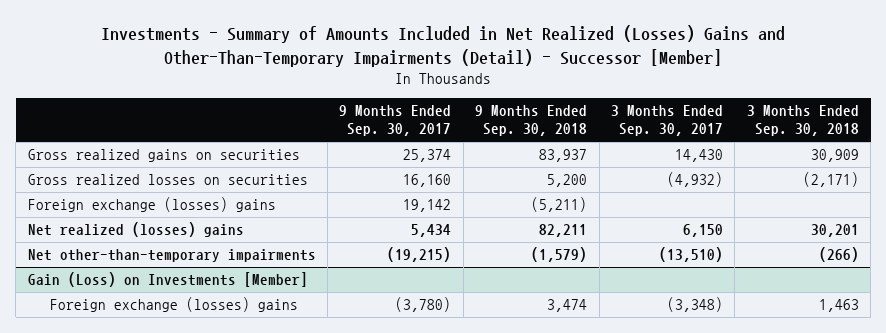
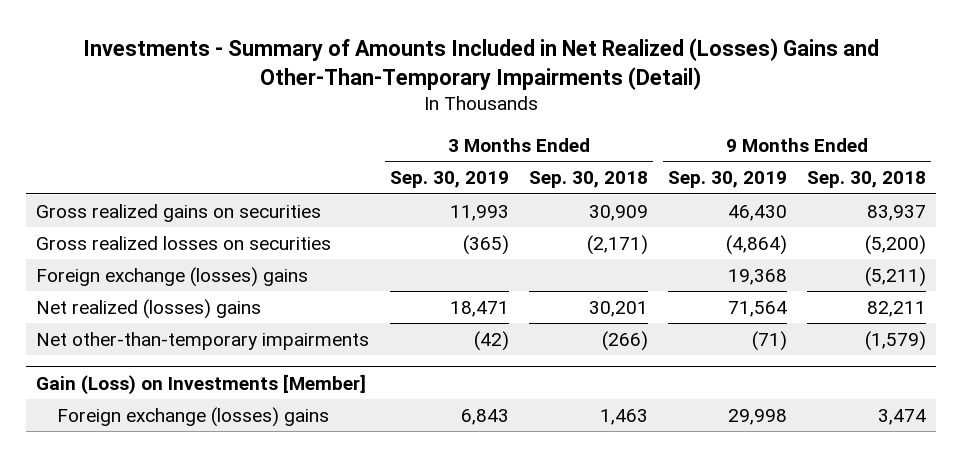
[101,25,786,67] Investments - Summary of Amounts Included in Net Realized (Losses) Gains and Other-Than-Temporary Impairments (Detail) - Successor [Member] -> [83,37,880,90] Investments - Summary of Amounts Included in Net Realized (Losses) Gains and Other-Than-Temporary Impairments (Detail)
[339,105,452,137] 9 Months Ended Sep. 30, 2017 -> none
[610,105,723,137] 3 Months Ended Sep. 30, 2017 -> none
none -> [389,171,509,189] Sep. 30, 2019
none -> [667,171,787,189] Sep. 30, 2019
[547,174,588,188] 5,200 -> [864,234,926,255] (5,200)

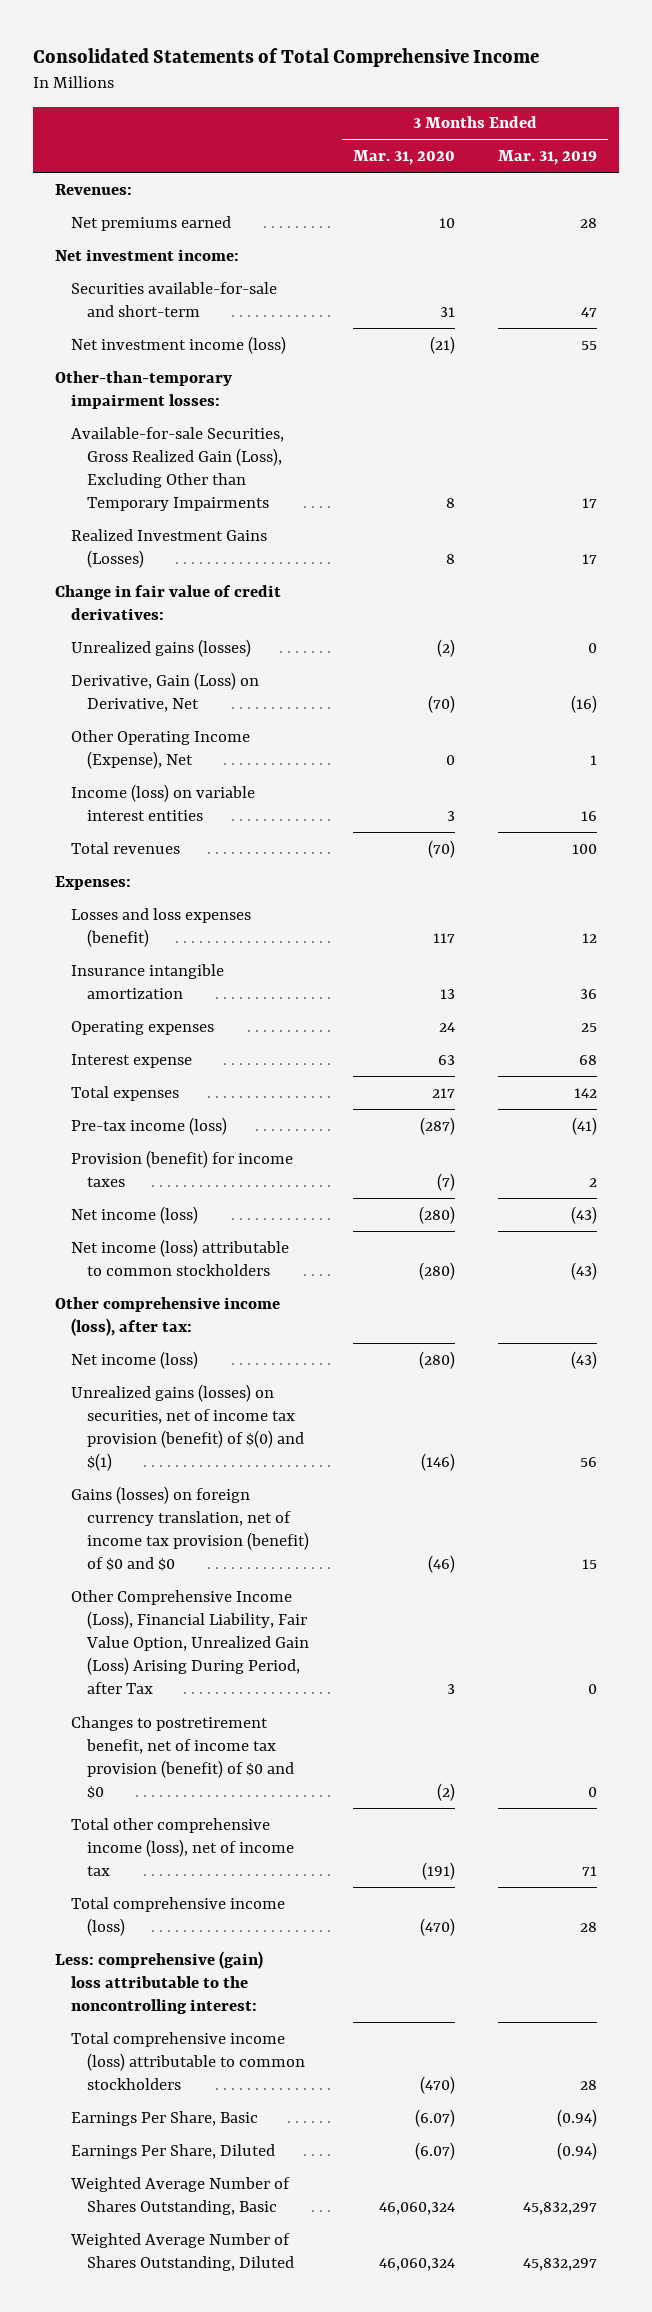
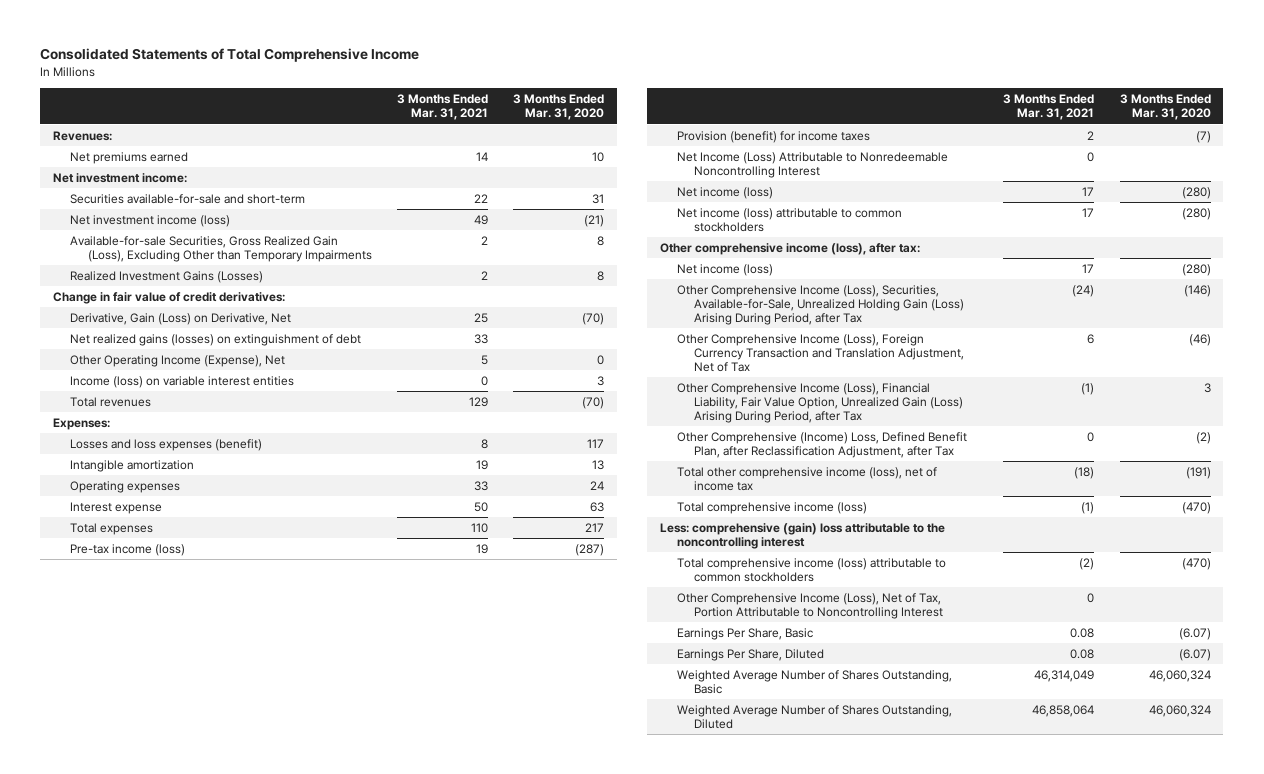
[498,150,598,166] Mar. 31, 2019 -> none
none -> [396,94,488,121] 3 Months Ended Mar. 31, 2021
[55,370,233,409] Other-than-temporary impairment losses: -> none
[71,638,252,657] Unrealized gains (losses) -> none
none -> [70,333,362,346] Net realized gains (losses) on extinguishment of debt
[71,963,225,999] Insurance intangible amortization -> [70,459,195,472] Intangible amortization
none -> [677,151,949,179] Net Income (Loss) Attributable to Nonredeemable Noncontrolling Interest
[71,1383,305,1472] Unrealized gains (losses) on securities, net of income tax provision (benefit) of $(0) and $(1) -> [677,284,965,326] Other Comprehensive Income (Loss), Securities, Available-for-Sale, Unrealized Holding Gain (Loss) Arising During Period, after Tax
[71,1485,310,1572] Gains (losses) on foreign currency translation, net of income tax provision (benefit) of $0 and $0 -> [677,333,965,373] Other Comprehensive Income (Loss), Foreign Currency Transaction and Translation Adjustment, Net of Tax
[71,1715,295,1800] Changes to postretirement benefit, net of income tax provision (benefit) of $0 and $0 -> [677,431,968,459] Other Comprehensive (Income) Loss, Defined Benefit Plan, after Reclassification Adjustment, after Tax
[55,1950,264,2015] Less: comprehensive (gain) loss attributable to the noncontrolling interest: -> [659,522,945,550] Less: comprehensive (gain) loss attributable to the noncontrolling interest
none -> [677,592,944,620] Other Comprehensive Income (Loss), Net of Tax, Portion Attributable to Noncontrolling Interest

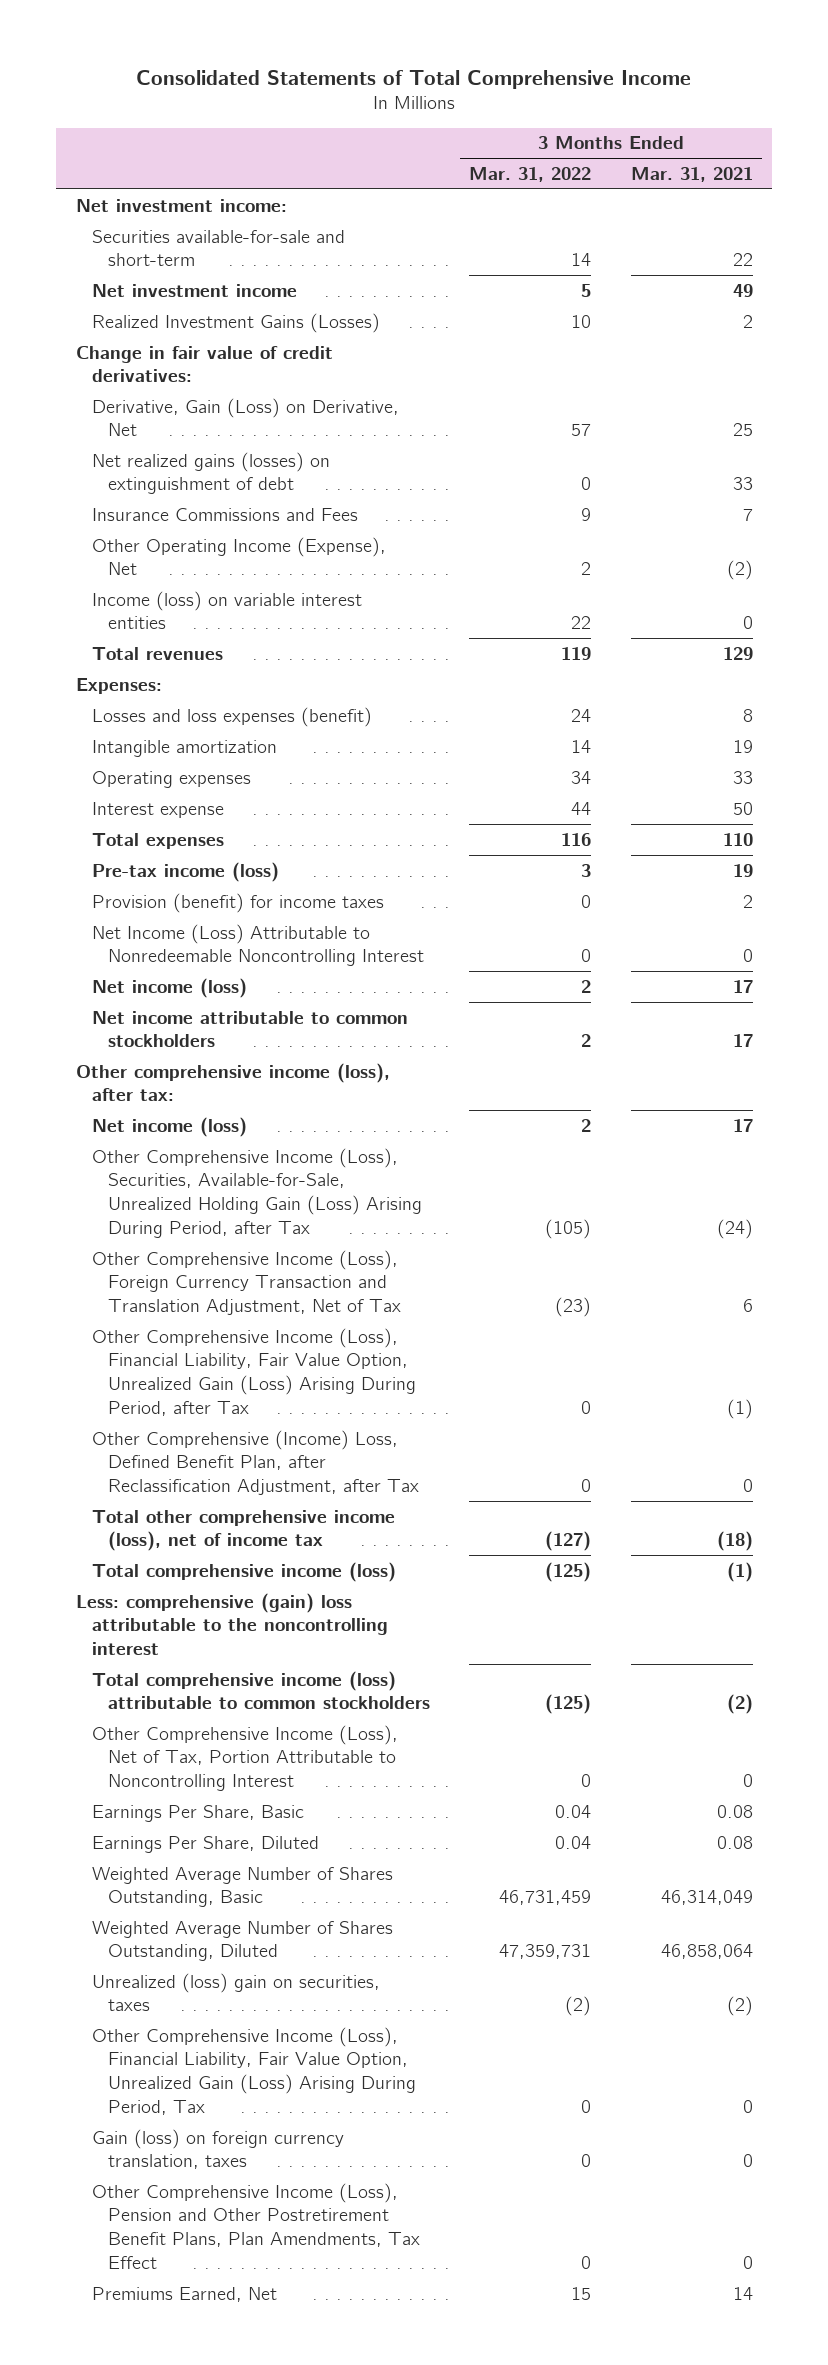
[512,94,604,121] 3 Months Ended Mar. 31, 2020 -> none
none -> [469,166,592,182] Mar. 31, 2022
[53,130,113,141] Revenues: -> none
[70,151,189,164] Net premiums earned -> none
[70,235,372,263] Available-for-sale Securities, Gross Realized Gain (Loss), Excluding Other than Temporary Impairments -> none
[70,214,231,227] Net investment income (loss) -> [91,283,297,297] Net investment income
none -> [91,507,358,521] Insurance Commissions and Fees
[480,354,488,365] 5 -> [726,560,753,581] (2)
[677,207,903,233] Net income (loss) attributable to common stockholders -> [91,1010,408,1048] Net income attributable to common stockholders
none -> [91,1972,380,2012] Unrealized (loss) gain on securities, taxes
none -> [91,2026,417,2115] Other Comprehensive Income (Loss), Financial Liability, Fair Value Option, Unrealized Gain (Loss) Arising During Period, Tax
none -> [91,2128,344,2170] Gain (loss) on foreign currency translation, taxes
none -> [91,2182,421,2269] Other Comprehensive Income (Loss), Pension and Other Postretirement Benefit Plans, Plan Amendments, Tax Effect
none -> [91,2286,277,2302] Premiums Earned, Net

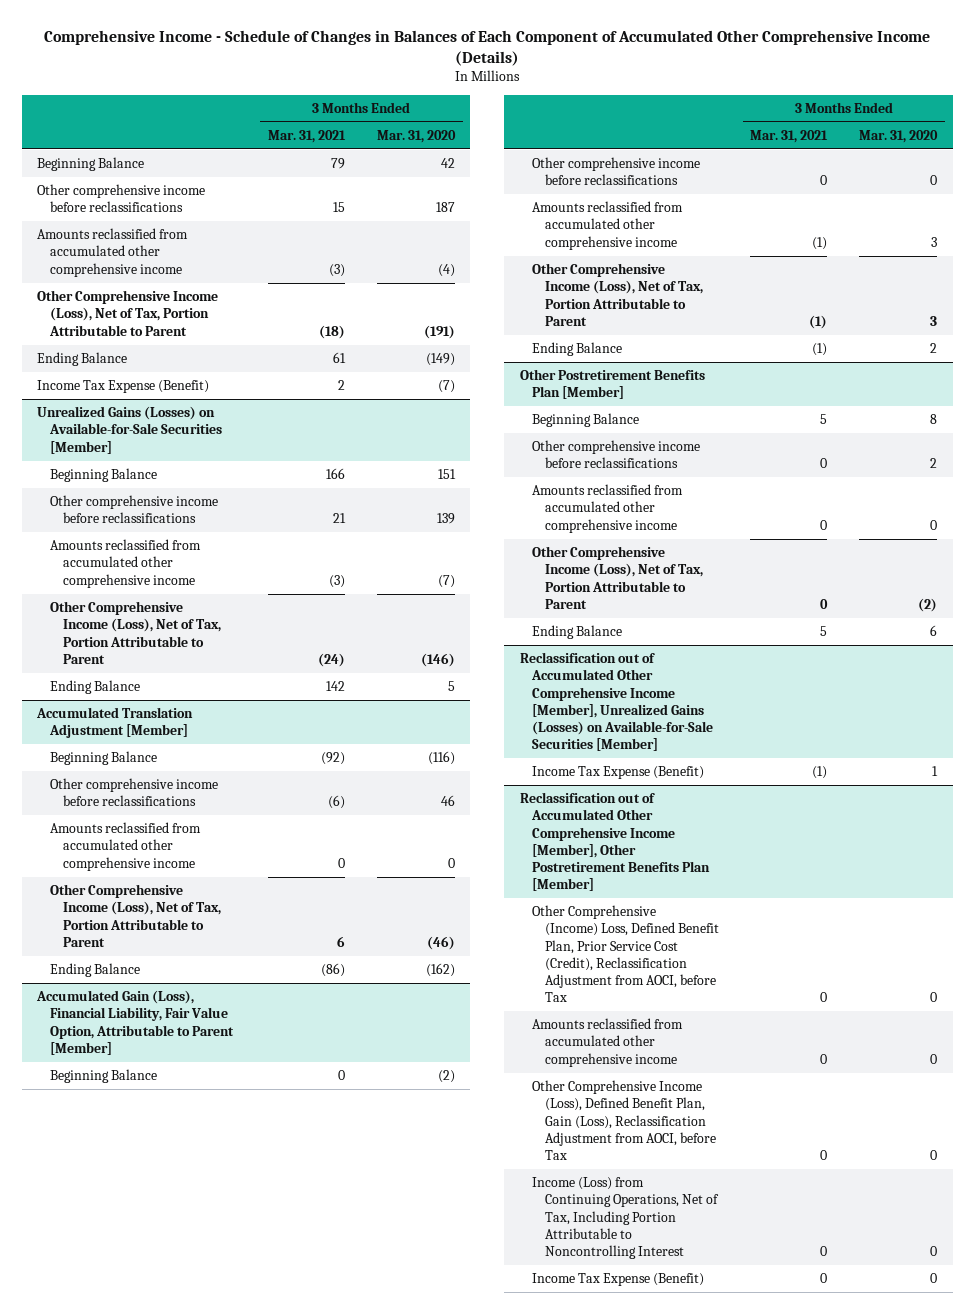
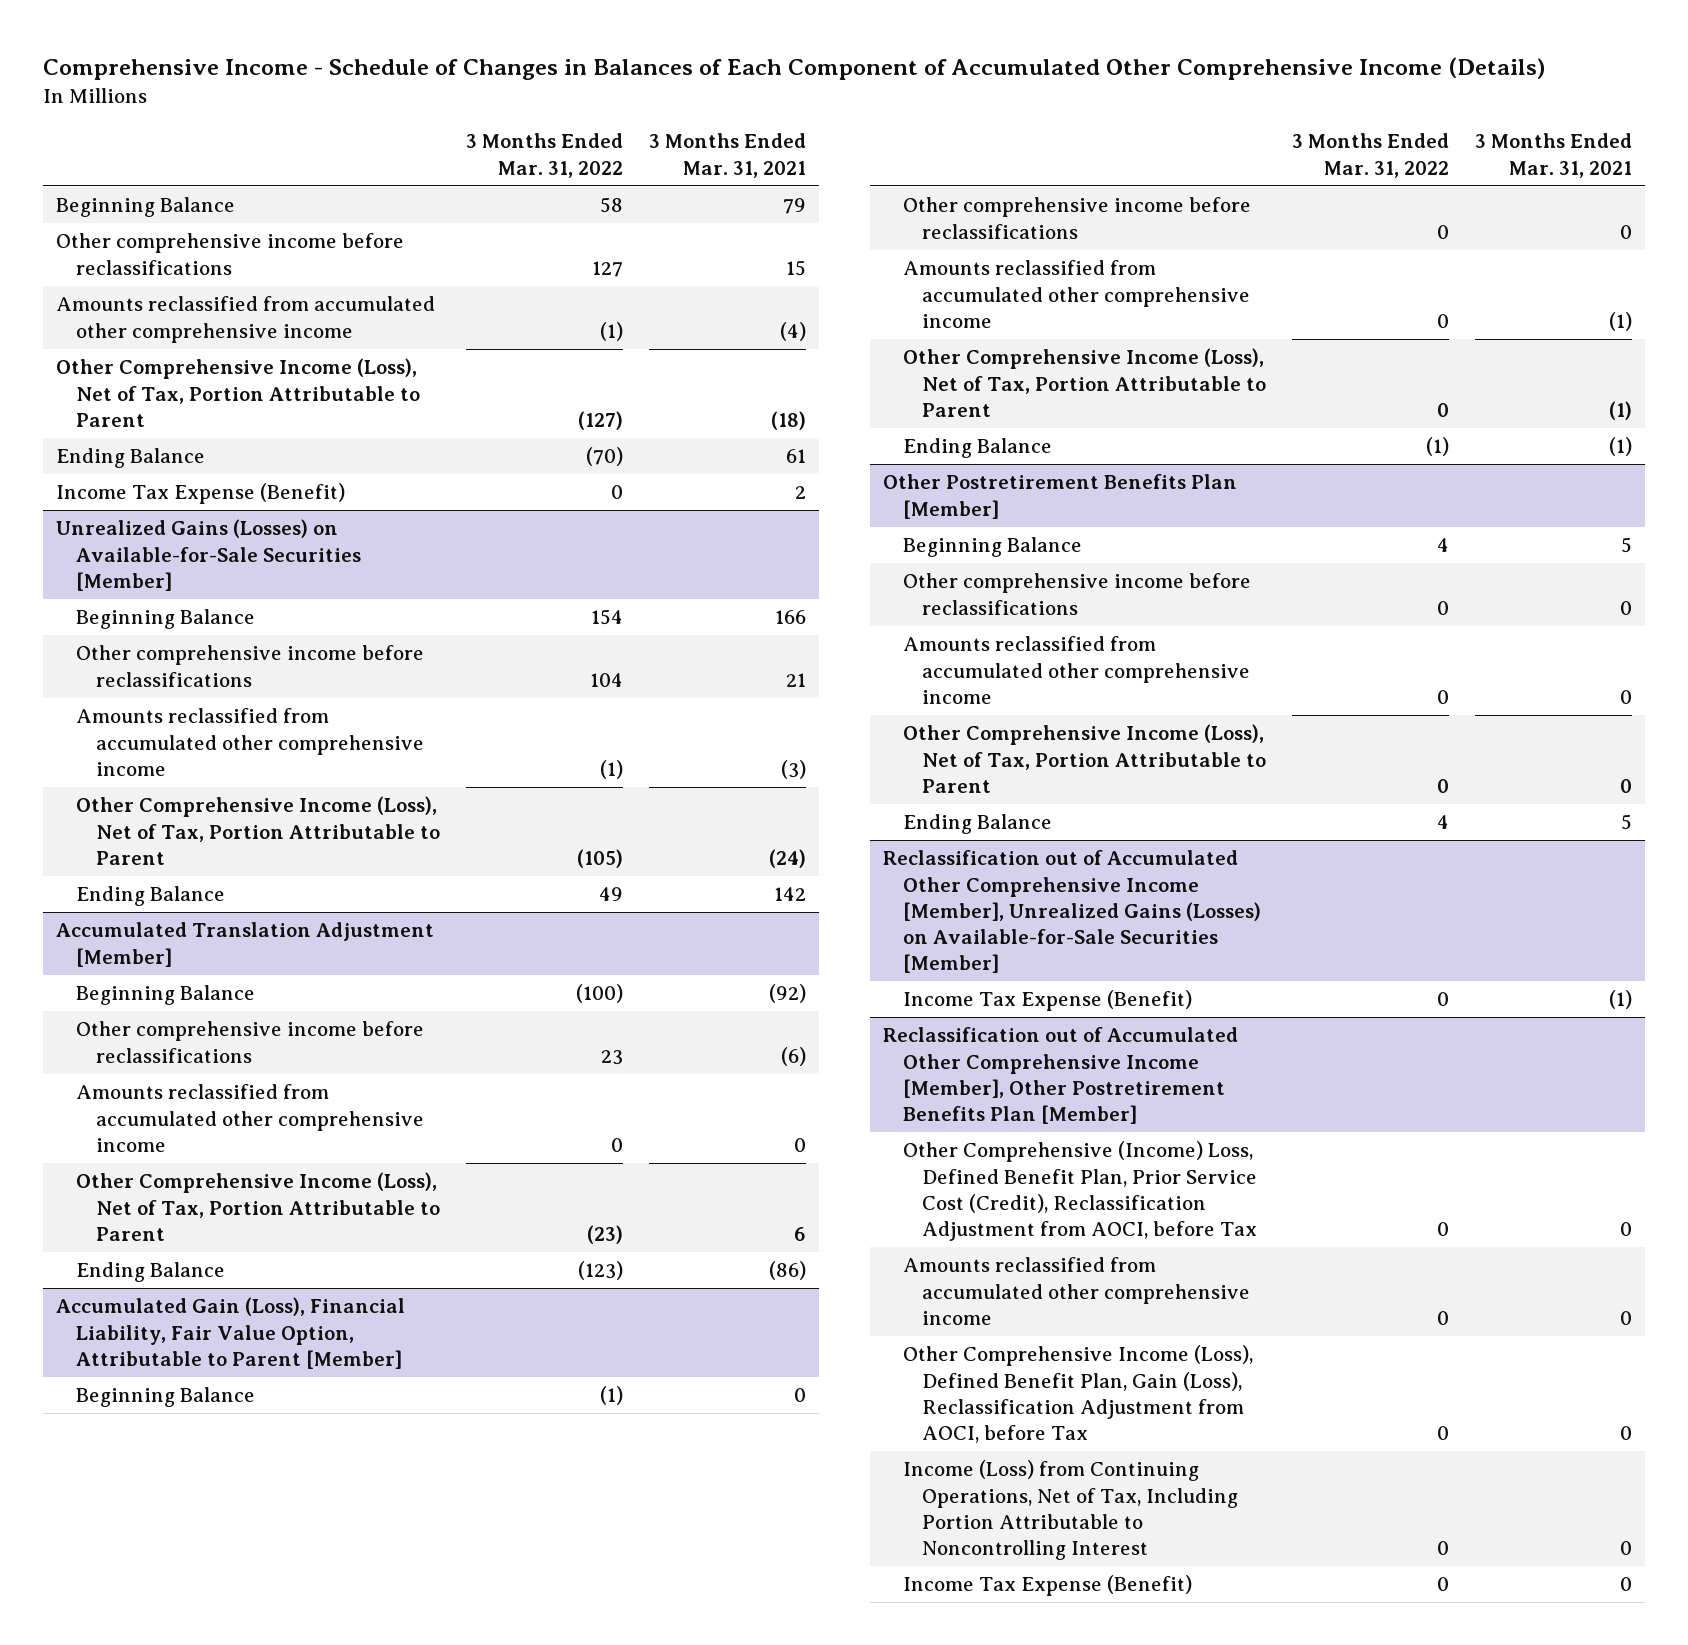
[376,129,456,143] Mar. 31, 2020 -> none
none -> [465,133,623,178] 3 Months Ended Mar. 31, 2022
[329,263,346,277] (3) -> [779,321,806,341] (4)

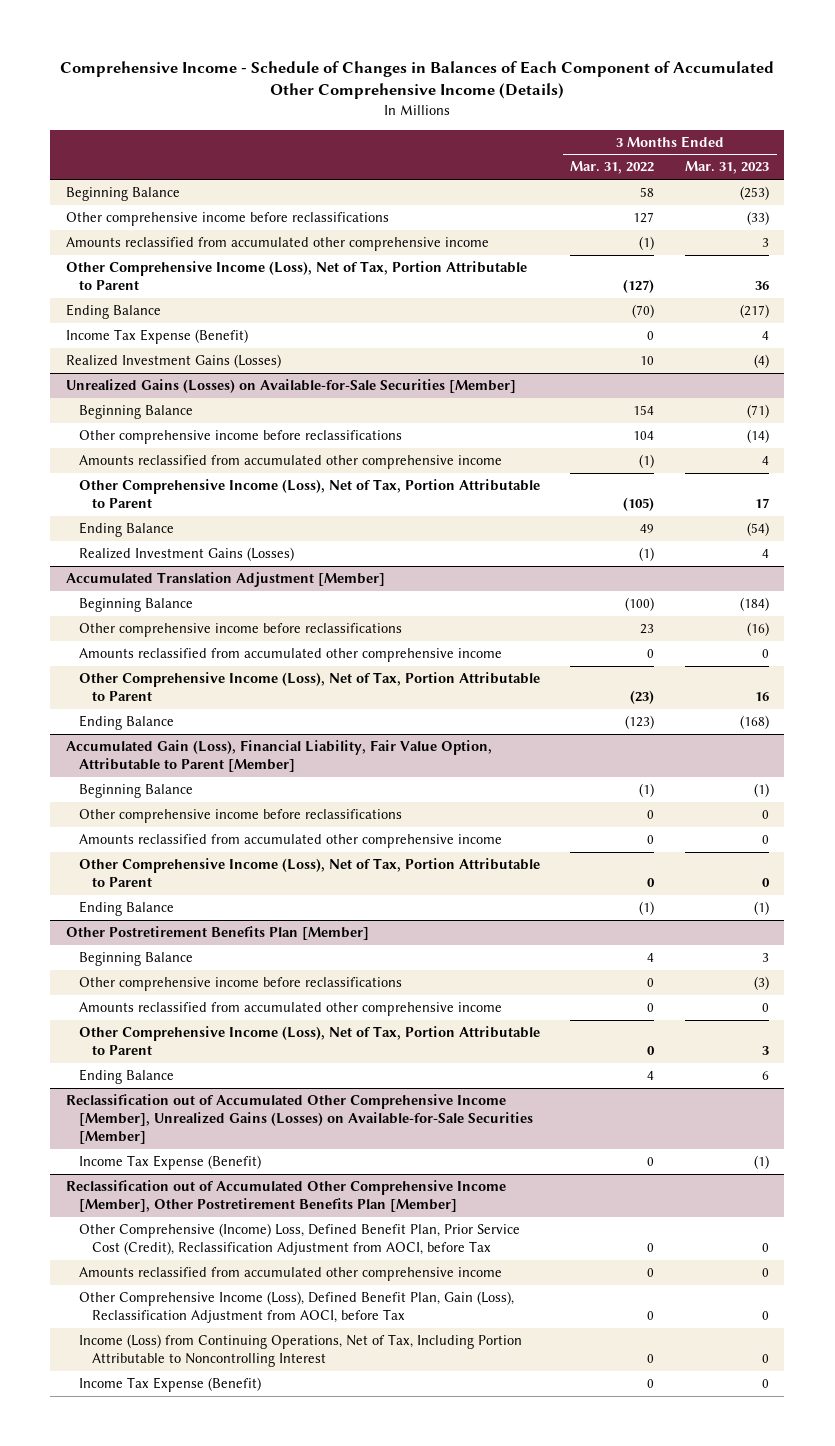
[648,133,806,178] 3 Months Ended Mar. 31, 2021 -> none
none -> [685,161,770,175] Mar. 31, 2023
none -> [65,354,281,369] Realized Investment Gains (Losses)
none -> [78,547,294,562] Realized Investment Gains (Losses)

